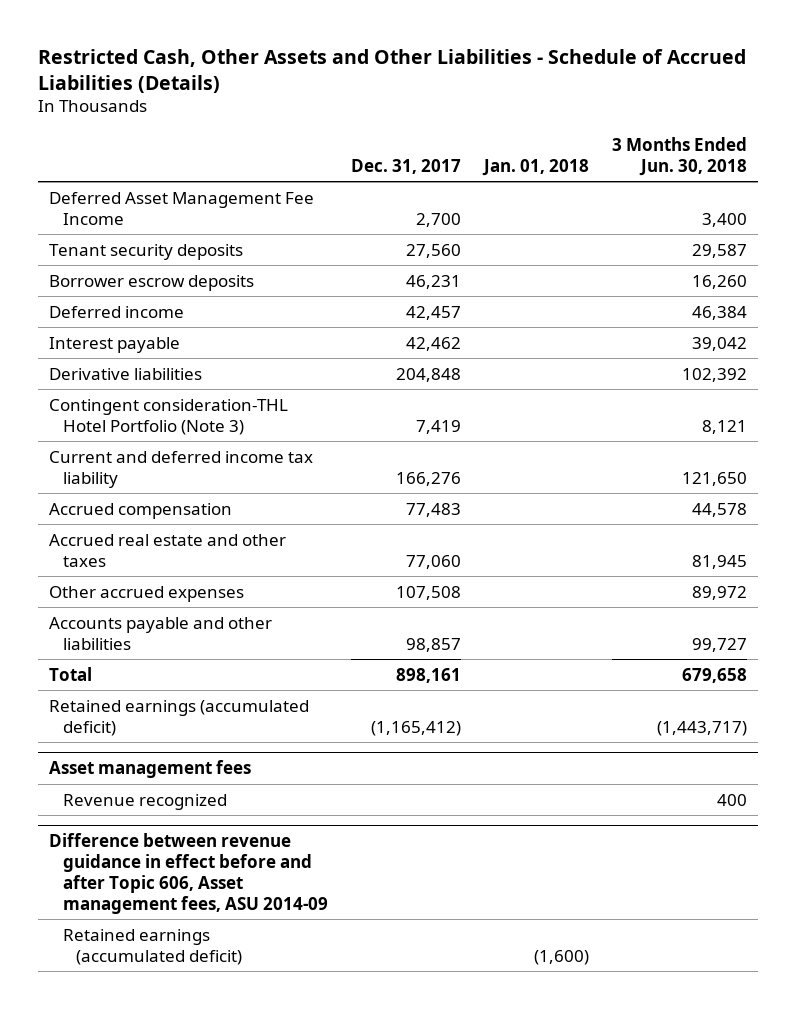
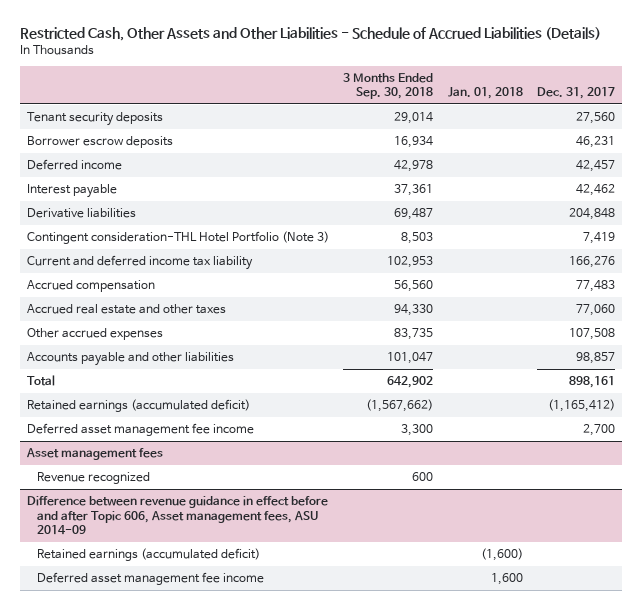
[611,136,747,176] 3 Months Ended Jun. 30, 2018 -> none
none -> [343,72,434,100] 3 Months Ended Sep. 30, 2018
[49,191,315,225] Deferred Asset Management Fee Income -> none
none -> [26,423,254,437] Deferred asset management fee income
none -> [36,572,264,586] Deferred asset management fee income

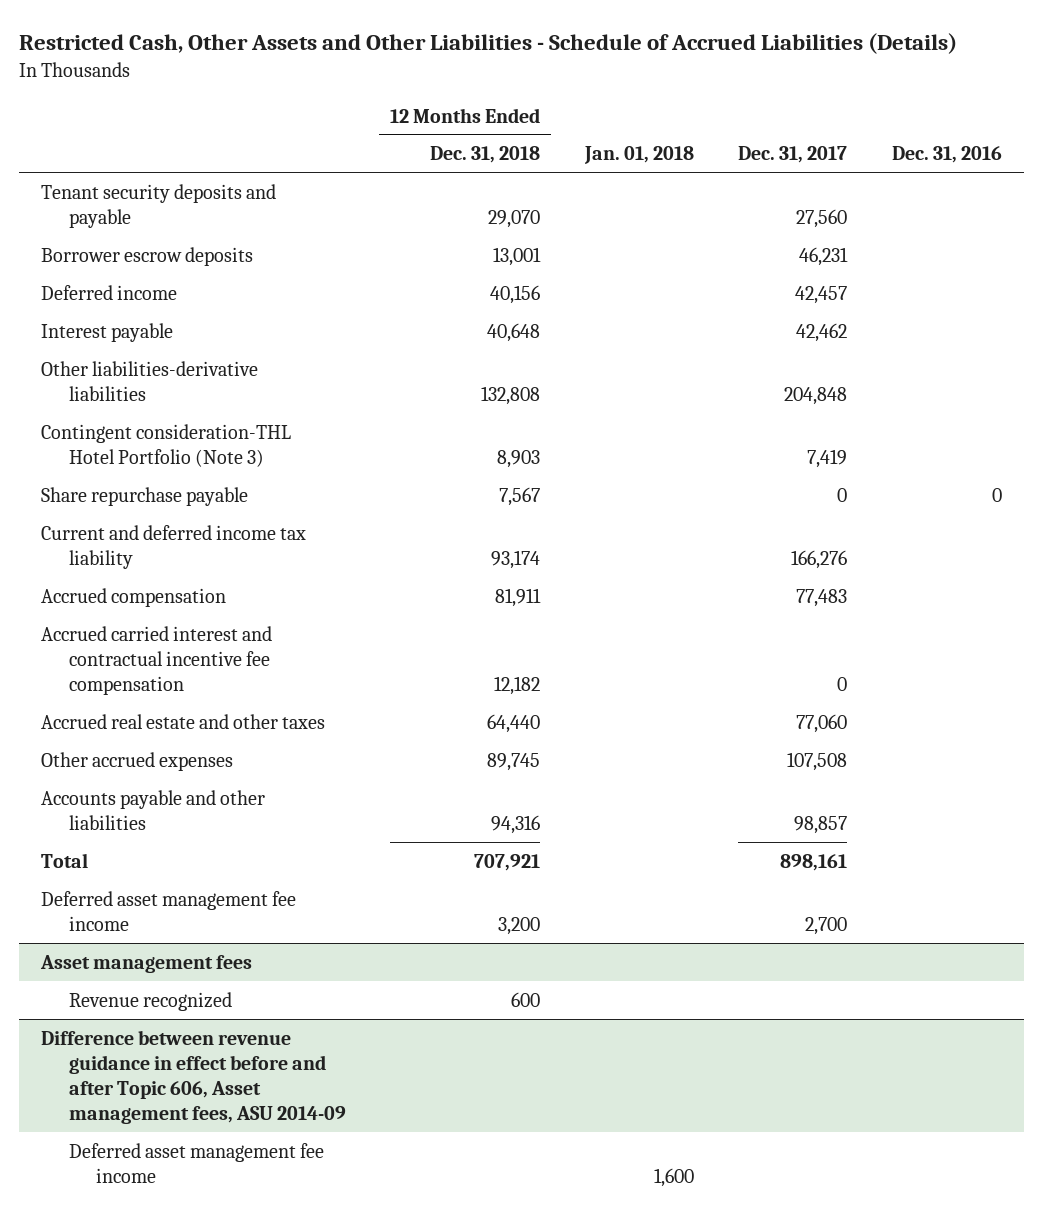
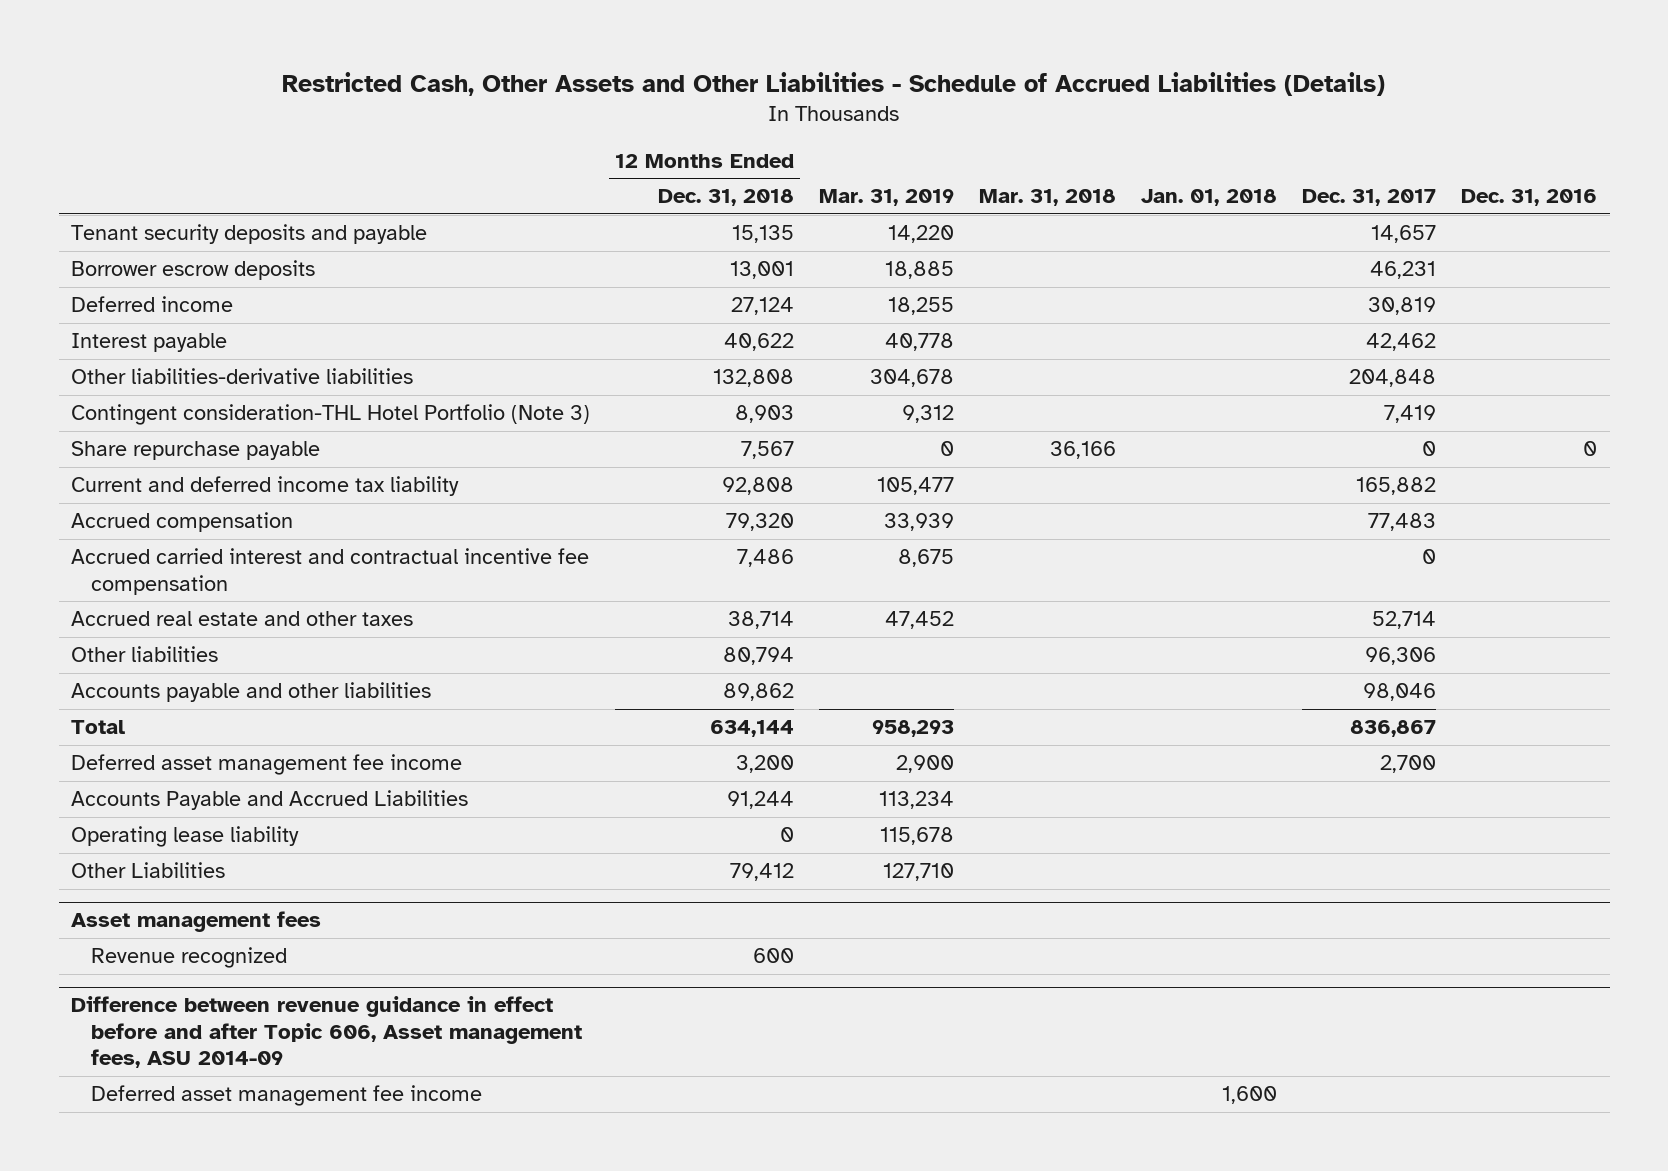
none -> [819,189,955,207] Mar. 31, 2019
none -> [979,189,1117,207] Mar. 31, 2018
[488,209,541,228] 29,070 -> [732,225,795,244] 15,135
[796,208,848,228] 27,560 -> [1371,225,1437,244] 14,657
[490,284,541,304] 40,156 -> [731,297,795,316] 27,124
[795,285,848,304] 42,457 -> [1368,297,1437,316] 30,819
[487,322,541,342] 40,648 -> [724,333,795,352] 40,622
[491,549,541,569] 93,174 -> [722,477,795,496] 92,808
[791,549,848,569] 166,276 -> [1356,477,1437,496] 165,882
[495,587,542,607] 81,911 -> [726,513,795,532] 79,320
[494,676,541,696] 12,182 -> [737,549,795,568] 7,486
[487,713,541,733] 64,440 -> [728,611,795,630] 38,714
[796,713,848,733] 77,060 -> [1372,611,1437,630] 52,714
[41,751,234,771] Other accrued expenses -> [71,646,219,663] Other liabilities
[487,752,541,771] 89,745 -> [723,647,795,666] 80,794
[787,751,848,771] 107,508 -> [1365,647,1437,666] 96,306
[491,814,541,834] 94,316 -> [723,683,795,702] 89,862
[794,815,848,834] 98,857 -> [1363,683,1437,702] 98,046
[474,853,541,871] 707,921 -> [710,720,795,738] 634,144
[780,853,848,871] 898,161 -> [1350,720,1437,738] 836,867
none -> [71,790,469,811] Accounts Payable and Accrued Liabilities
none -> [71,826,300,848] Operating lease liability
none -> [71,862,226,879] Other Liabilities

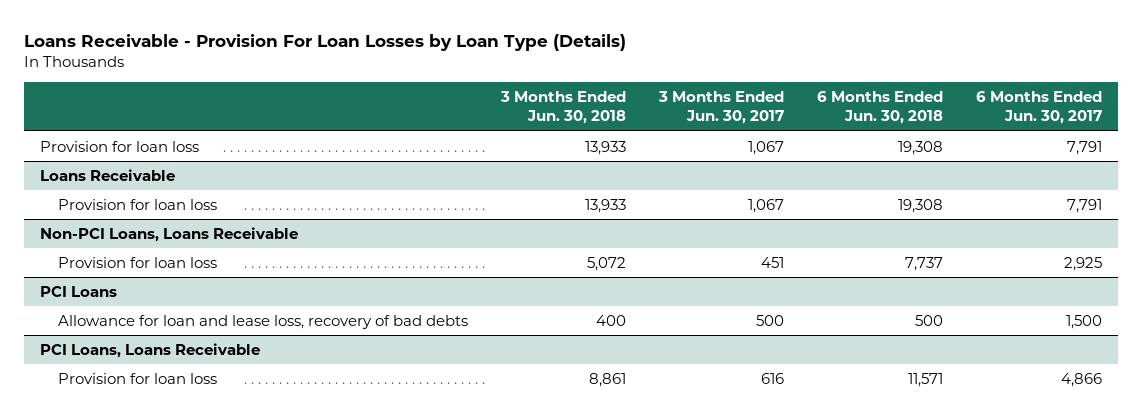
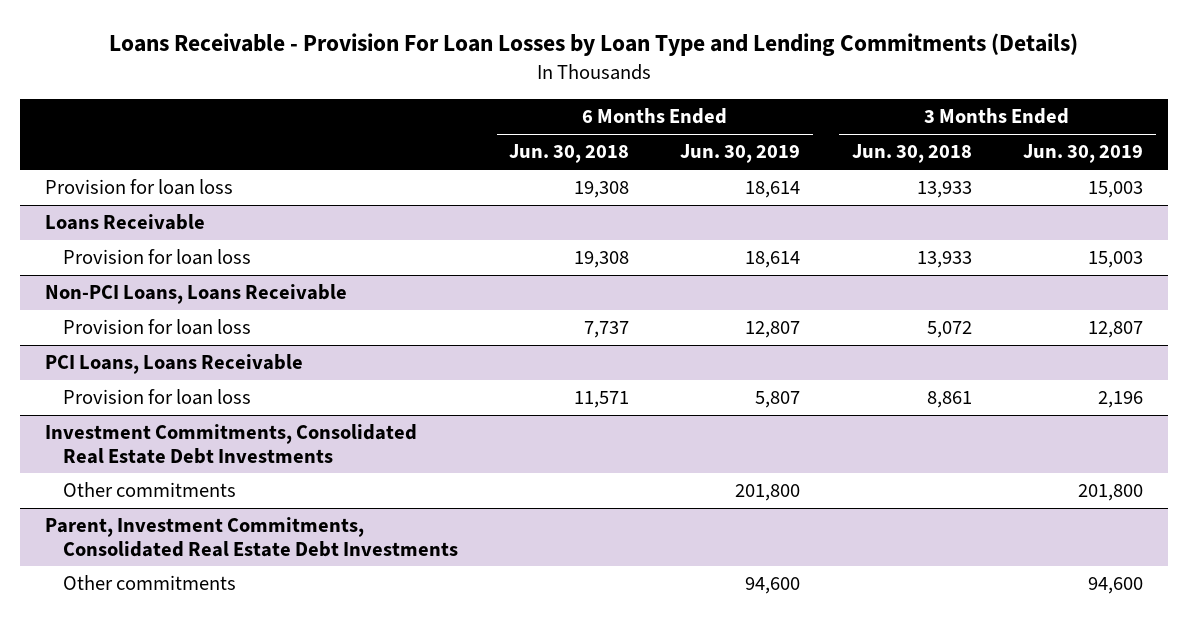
[23,33,626,51] Loans Receivable - Provision For Loan Losses by Loan Type (Details) -> [109,33,1079,57] Loans Receivable - Provision For Loan Losses by Loan Type and Lending Commitments (Details)
[657,90,784,125] 3 Months Ended Jun. 30, 2017 -> none
[975,90,1102,125] 6 Months Ended Jun. 30, 2017 -> none
none -> [680,144,801,164] Jun. 30, 2019
none -> [1022,144,1143,164] Jun. 30, 2019
[40,285,118,297] PCI Loans -> none
[58,314,469,329] Allowance for loan and lease loss, recovery of bad debts -> none
none -> [45,424,418,464] Investment Commitments, Consolidated Real Estate Debt Investments
none -> [63,482,237,498] Other commitments
none -> [45,517,459,557] Parent, Investment Commitments, Consolidated Real Estate Debt Investments
none -> [63,575,237,591] Other commitments

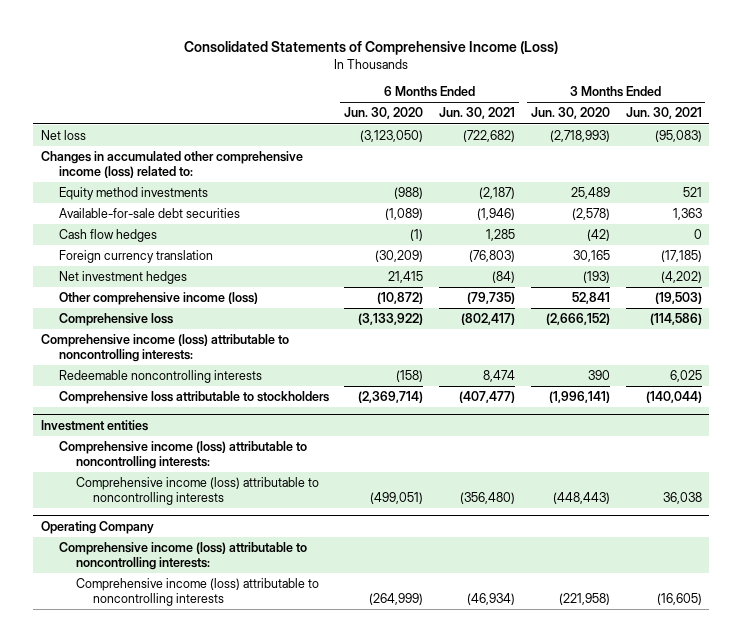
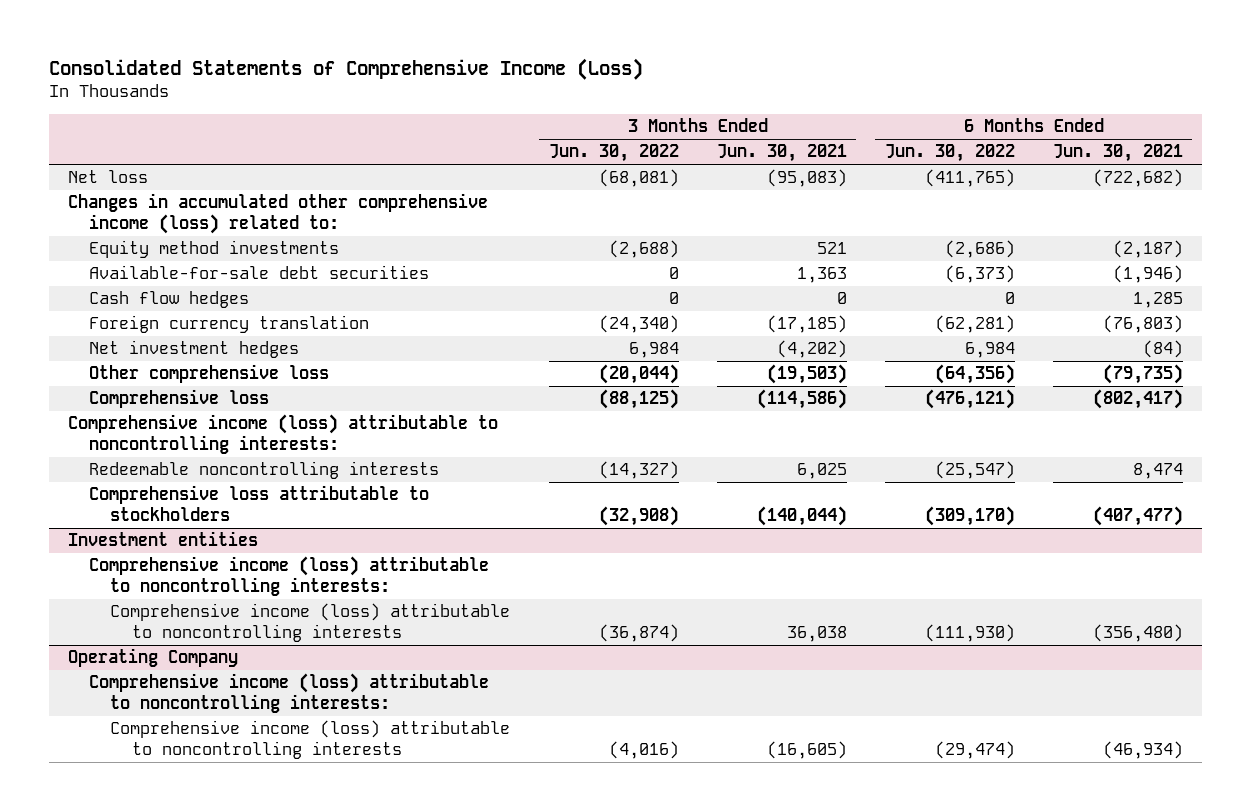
[344,107,424,120] Jun. 30, 2020 -> none
[530,107,610,120] Jun. 30, 2020 -> none
none -> [548,144,679,163] Jun. 30, 2022
none -> [884,144,1015,163] Jun. 30, 2022
[58,292,258,306] Other comprehensive income (loss) -> [89,364,330,384] Other comprehensive loss

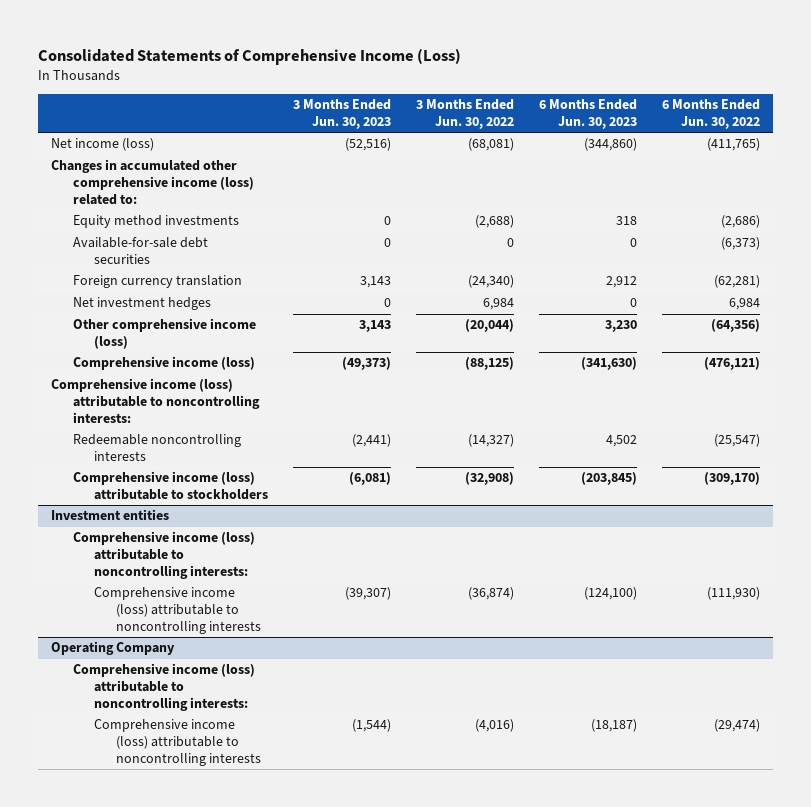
[716,144,847,163] Jun. 30, 2021 -> none
[1052,144,1183,163] Jun. 30, 2021 -> none
none -> [293,99,392,130] 3 Months Ended Jun. 30, 2023
none -> [539,99,638,130] 6 Months Ended Jun. 30, 2023
[67,170,148,184] Net loss -> [50,138,154,152] Net income (loss)
[89,291,250,309] Cash flow hedges -> none
[89,364,330,384] Other comprehensive loss -> [72,318,256,350] Other comprehensive income (loss)
[89,389,270,409] Comprehensive loss -> [72,356,255,371] Comprehensive income (loss)
[89,485,430,522] Comprehensive loss attributable to stockholders -> [72,471,269,501] Comprehensive income (loss) attributable to stockholders

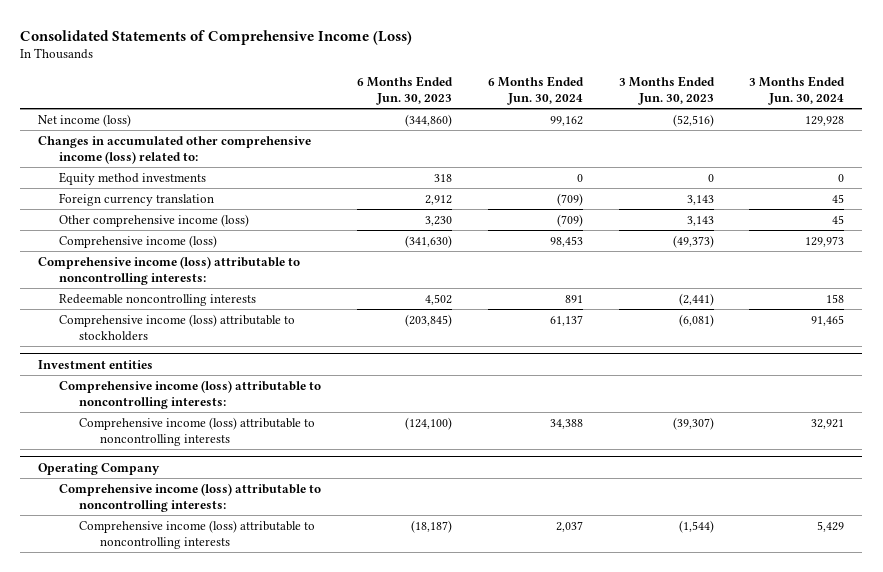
[416,99,515,130] 3 Months Ended Jun. 30, 2022 -> none
[662,99,761,130] 6 Months Ended Jun. 30, 2022 -> none
none -> [487,75,584,105] 6 Months Ended Jun. 30, 2024
none -> [749,75,846,105] 3 Months Ended Jun. 30, 2024
[72,237,208,265] Available-for-sale debt securities -> none
[72,297,211,311] Net investment hedges -> none

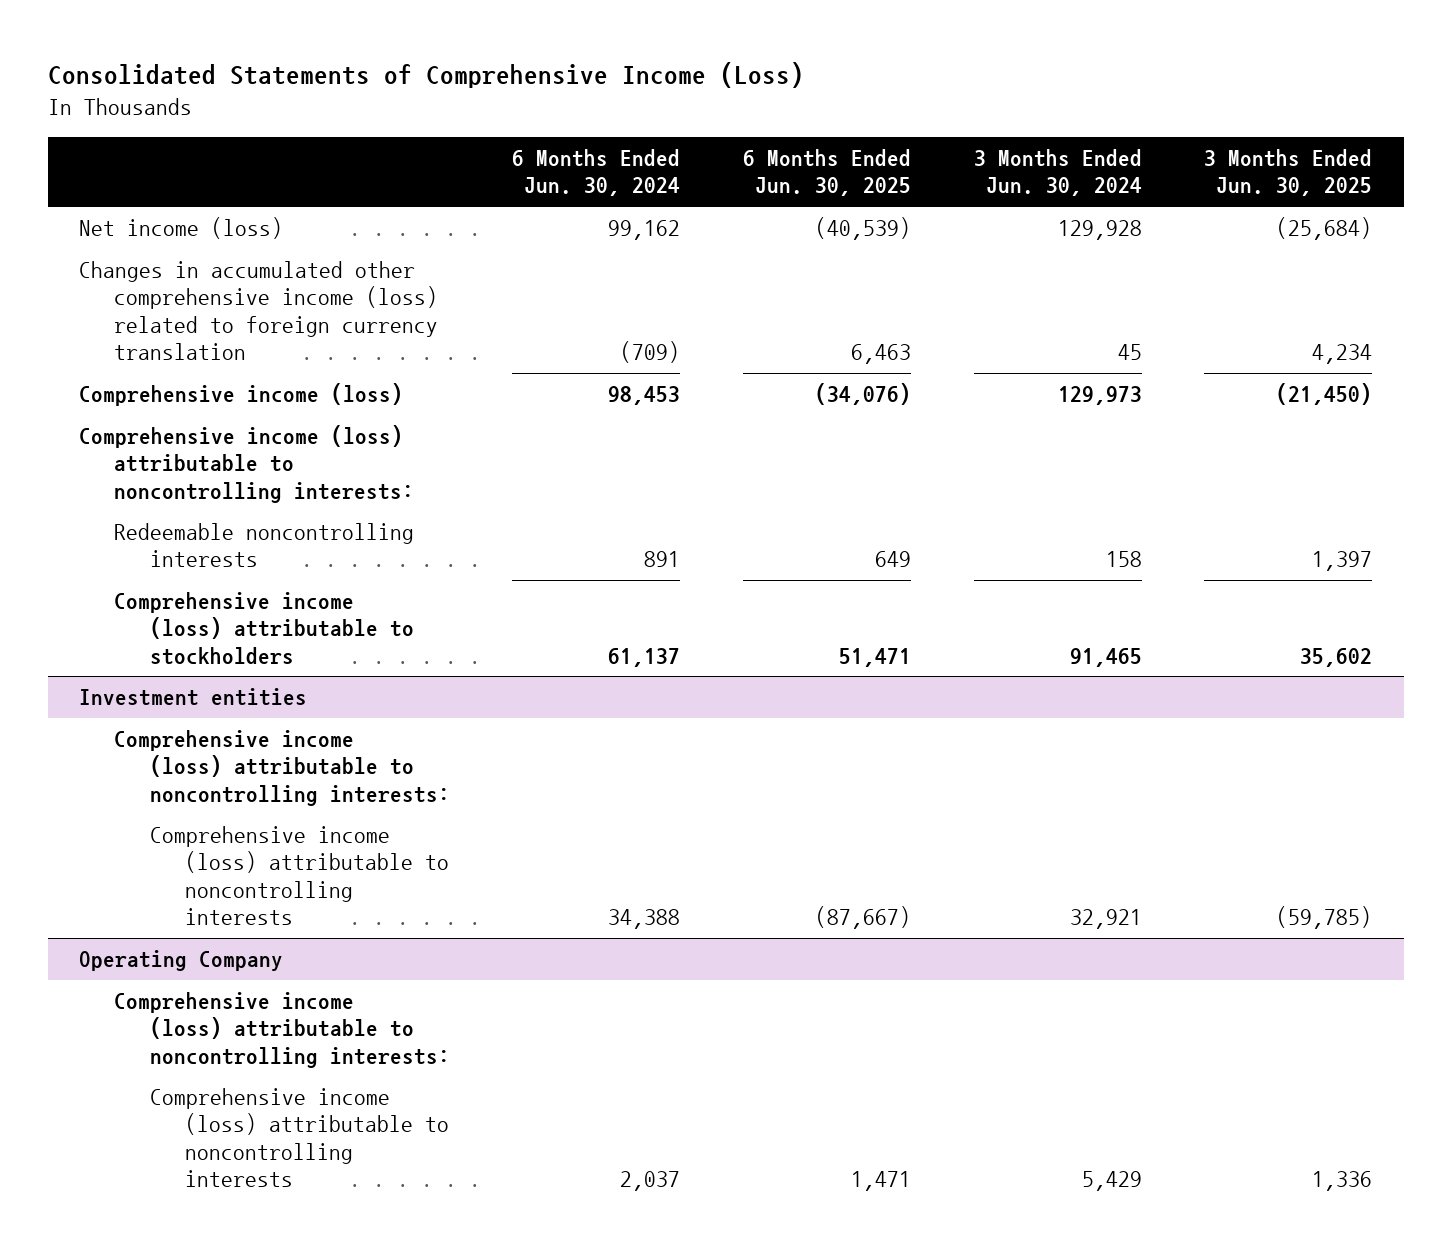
[356,75,453,105] 6 Months Ended Jun. 30, 2023 -> none
[618,75,715,105] 3 Months Ended Jun. 30, 2023 -> none
none -> [742,149,911,197] 6 Months Ended Jun. 30, 2025
none -> [1204,149,1373,197] 3 Months Ended Jun. 30, 2025
[38,135,312,164] Changes in accumulated other comprehensive income (loss) related to: -> none
[58,171,206,185] Equity method investments -> none
[58,213,249,227] Other comprehensive income (loss) -> none
[58,192,214,206] Foreign currency translation -> [79,261,439,361] Changes in accumulated other comprehensive income (loss) related to foreign currency translation

